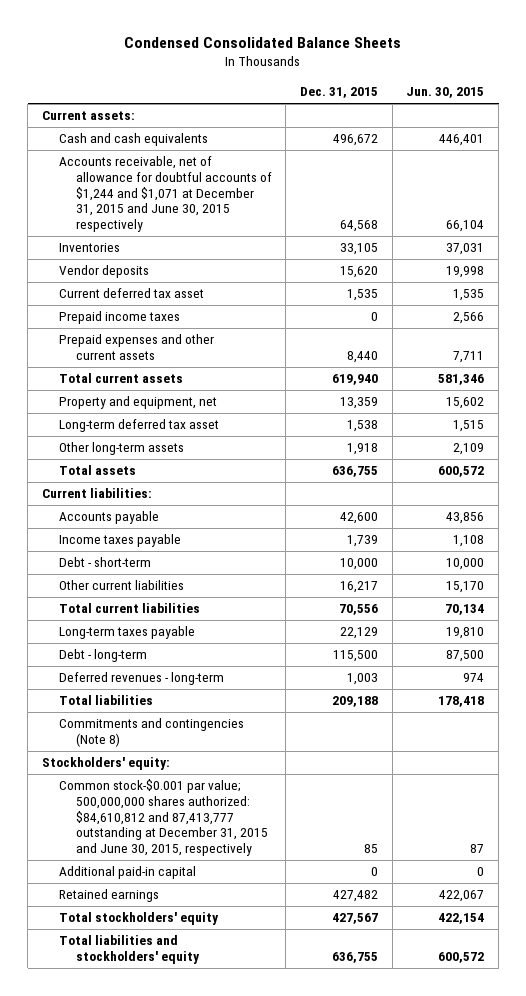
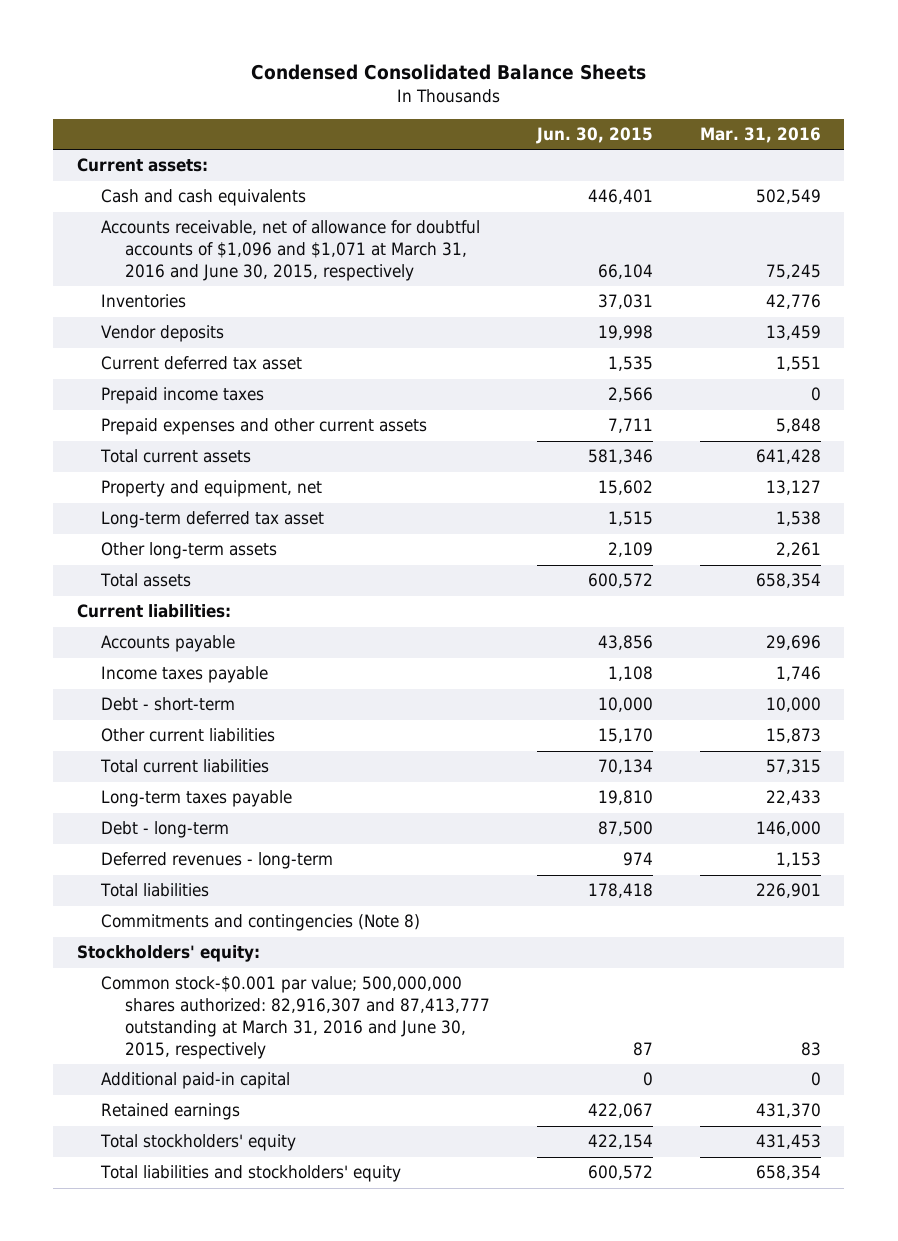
[300,87,379,99] Dec. 31, 2015 -> none
none -> [699,127,821,144] Mar. 31, 2016
[58,156,272,233] Accounts receivable, net of allowance for doubtful accounts of $1,244 and $1,071 at December 31, 2015 and June 30, 2015 respectively -> [100,220,480,281] Accounts receivable, net of allowance for doubtful accounts of $1,096 and $1,071 at March 31, 2016 and June 30, 2015, respectively
[58,779,268,857] Common stock-$0.001 par value; 500,000,000 shares authorized: $84,610,812 and 87,413,777 outstanding at December 31, 2015 and June 30, 2015, respectively -> [100,976,491,1059] Common stock-$0.001 par value; 500,000,000 shares authorized: 82,916,307 and 87,413,777 outstanding at March 31, 2016 and June 30, 2015, respectively

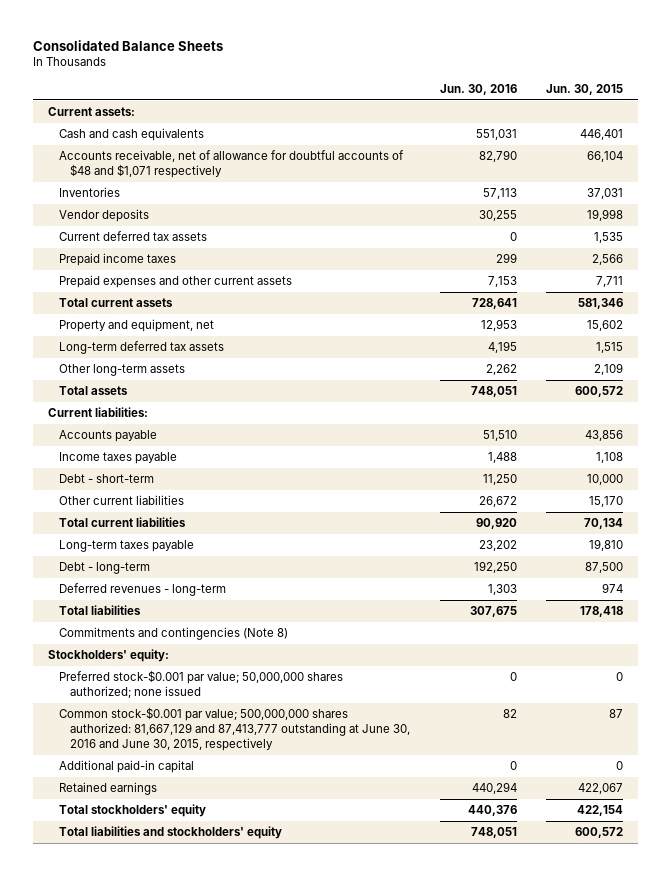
[250,64,646,81] Condensed Consolidated Balance Sheets -> [33,39,224,51] Consolidated Balance Sheets
[699,127,821,144] Mar. 31, 2016 -> none
none -> [439,84,517,96] Jun. 30, 2016
[100,220,480,281] Accounts receivable, net of allowance for doubtful accounts of $1,096 and $1,071 at March 31, 2016 and June 30, 2015, respectively -> [58,150,404,179] Accounts receivable, net of allowance for doubtful accounts of $48 and $1,071 respectively
[100,356,302,371] Current deferred tax asset -> [58,231,207,242] Current deferred tax assets
[100,511,324,529] Long-term deferred tax asset -> [58,341,224,355] Long-term deferred tax assets
none -> [58,670,343,700] Preferred stock-$0.001 par value; 50,000,000 shares authorized; none issued
[100,976,491,1059] Common stock-$0.001 par value; 500,000,000 shares authorized: 82,916,307 and 87,413,777 outstanding at March 31, 2016 and June 30, 2015, respectively -> [58,707,411,751] Common stock-$0.001 par value; 500,000,000 shares authorized: 81,667,129 and 87,413,777 outstanding at June 30, 2016 and June 30, 2015, respectively

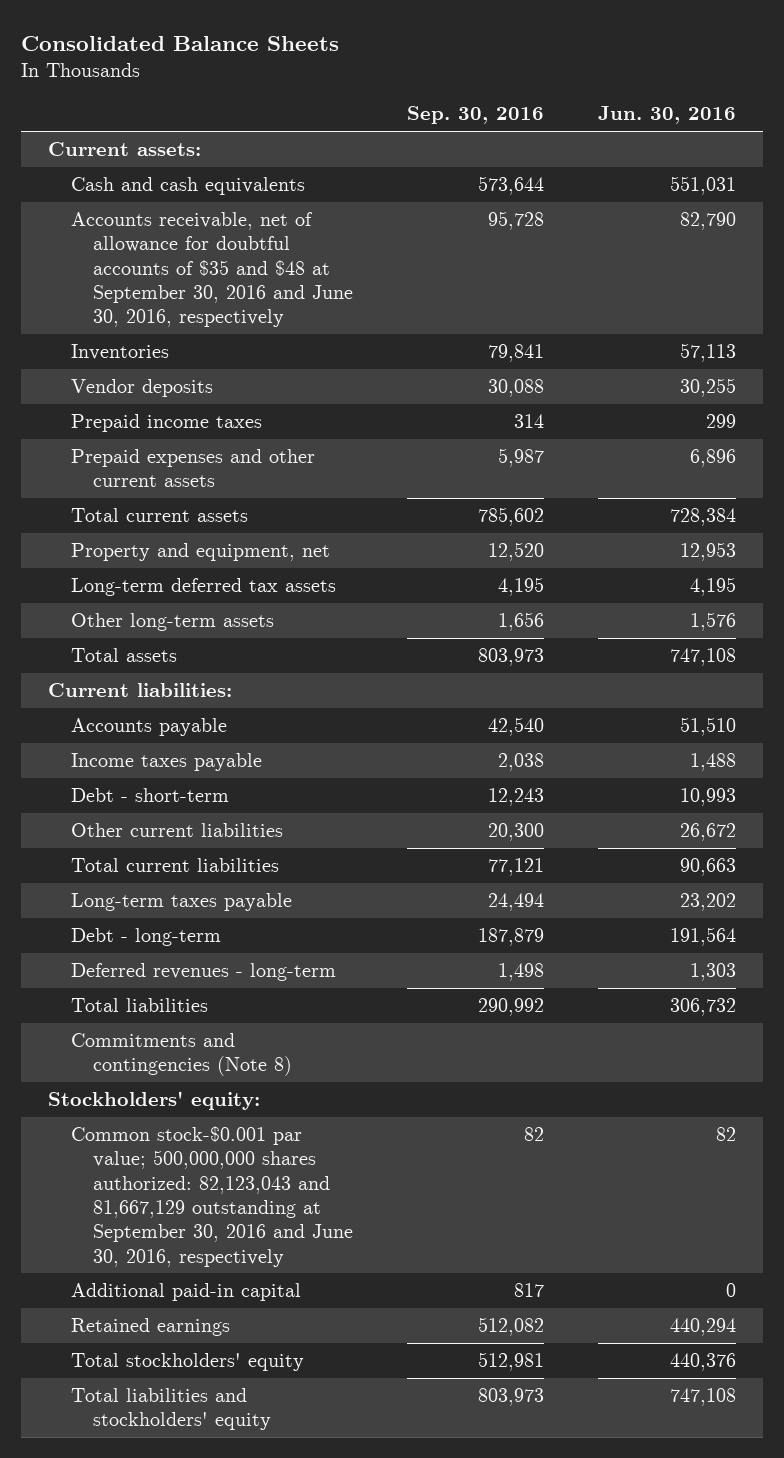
[546,84,624,96] Jun. 30, 2015 -> none
none -> [407,106,545,125] Sep. 30, 2016
[58,150,404,179] Accounts receivable, net of allowance for doubtful accounts of $48 and $1,071 respectively -> [70,212,353,328] Accounts receivable, net of allowance for doubtful accounts of $35 and $48 at September 30, 2016 and June 30, 2016, respectively
[58,231,207,242] Current deferred tax assets -> none
[487,276,517,288] 7,153 -> [690,449,737,468] 6,896
[471,298,517,310] 728,641 -> [670,508,737,527] 728,384
[485,364,517,376] 2,262 -> [690,612,737,632] 1,576
[470,386,517,398] 748,051 -> [670,648,737,667] 747,108
[482,474,517,486] 11,250 -> [680,788,737,807] 10,993
[475,518,517,530] 90,920 -> [680,858,737,877] 90,663
[473,561,517,574] 192,250 -> [670,927,737,947] 191,564
[469,606,517,618] 307,675 -> [670,998,737,1017] 306,732
[58,670,343,700] Preferred stock-$0.001 par value; 50,000,000 shares authorized; none issued -> none
[58,707,411,751] Common stock-$0.001 par value; 500,000,000 shares authorized: 81,667,129 and 87,413,777 outstanding at June 30, 2016 and June 30, 2015, respectively -> [70,1126,353,1267] Common stock-$0.001 par value; 500,000,000 shares authorized: 82,123,043 and 81,667,129 outstanding at September 30, 2016 and June 30, 2016, respectively
[470,827,517,839] 748,051 -> [670,1388,737,1407] 747,108

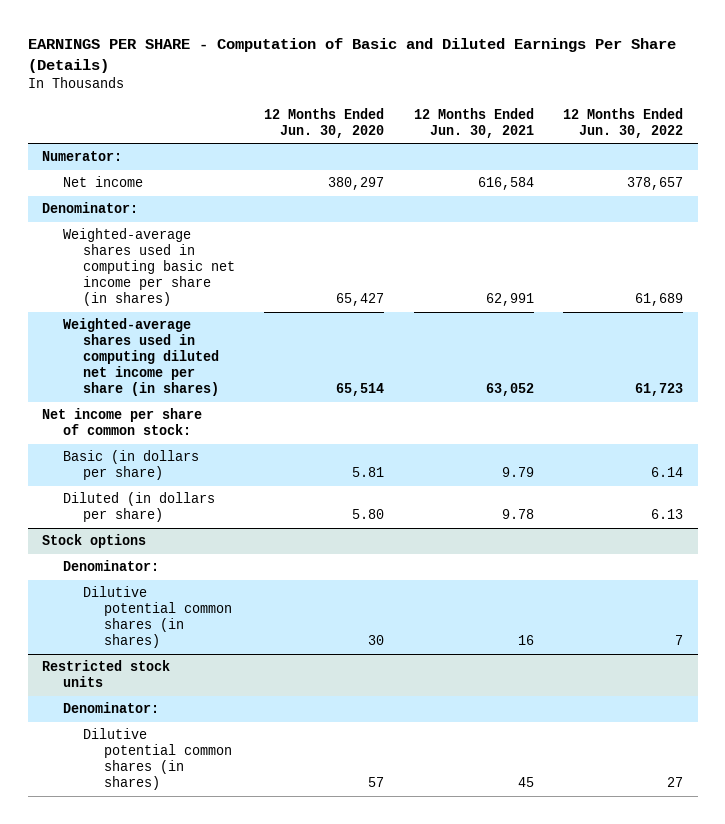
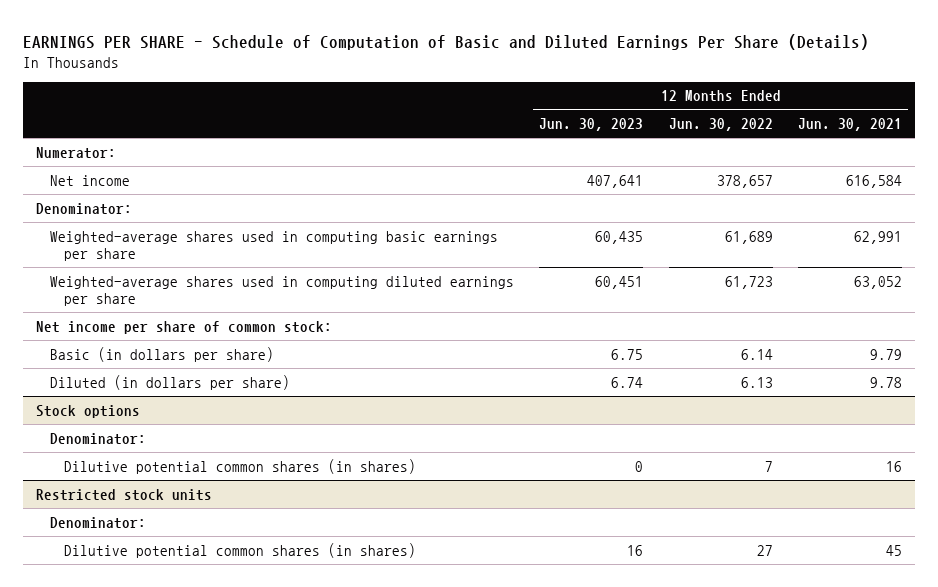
[27,37,676,73] EARNINGS PER SHARE - Computation of Basic and Diluted Earnings Per Share (Details) -> [23,33,870,50] EARNINGS PER SHARE - Schedule of Computation of Basic and Diluted Earnings Per Share (Details)
[264,107,385,138] 12 Months Ended Jun. 30, 2020 -> none
none -> [539,118,644,132] Jun. 30, 2023
[62,228,236,307] Weighted-average shares used in computing basic net income per share (in shares) -> [49,230,498,262] Weighted-average shares used in computing basic earnings per share
[62,318,220,397] Weighted-average shares used in computing diluted net income per share (in shares) -> [49,275,514,307] Weighted-average shares used in computing diluted earnings per share

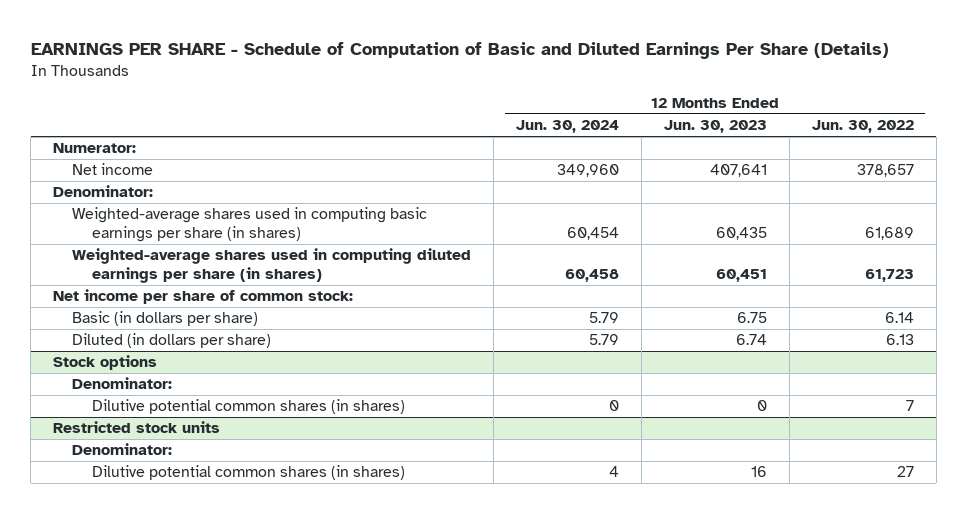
[798,118,903,132] Jun. 30, 2021 -> none
none -> [516,120,620,134] Jun. 30, 2024
[49,230,498,262] Weighted-average shares used in computing basic earnings per share -> [72,207,428,242] Weighted-average shares used in computing basic earnings per share (in shares)
[49,275,514,307] Weighted-average shares used in computing diluted earnings per share -> [72,248,472,283] Weighted-average shares used in computing diluted earnings per share (in shares)

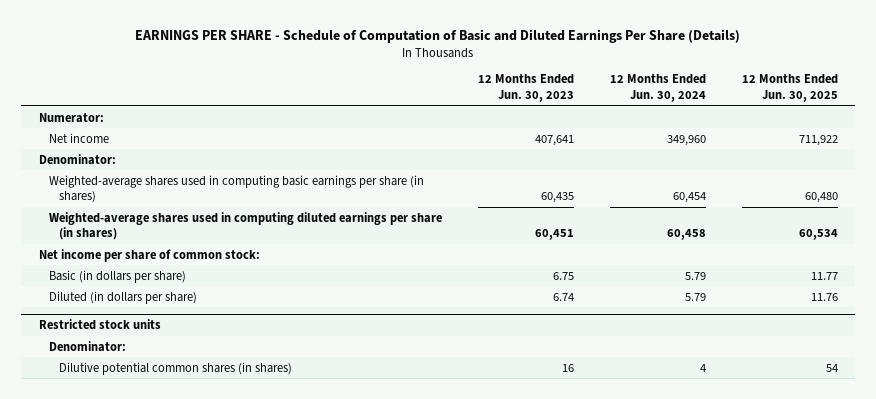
[811,120,914,134] Jun. 30, 2022 -> none
none -> [741,74,838,103] 12 Months Ended Jun. 30, 2025
[53,355,158,371] Stock options -> none
[72,377,173,390] Denominator: -> none
[91,399,405,415] Dilutive potential common shares (in shares) -> none

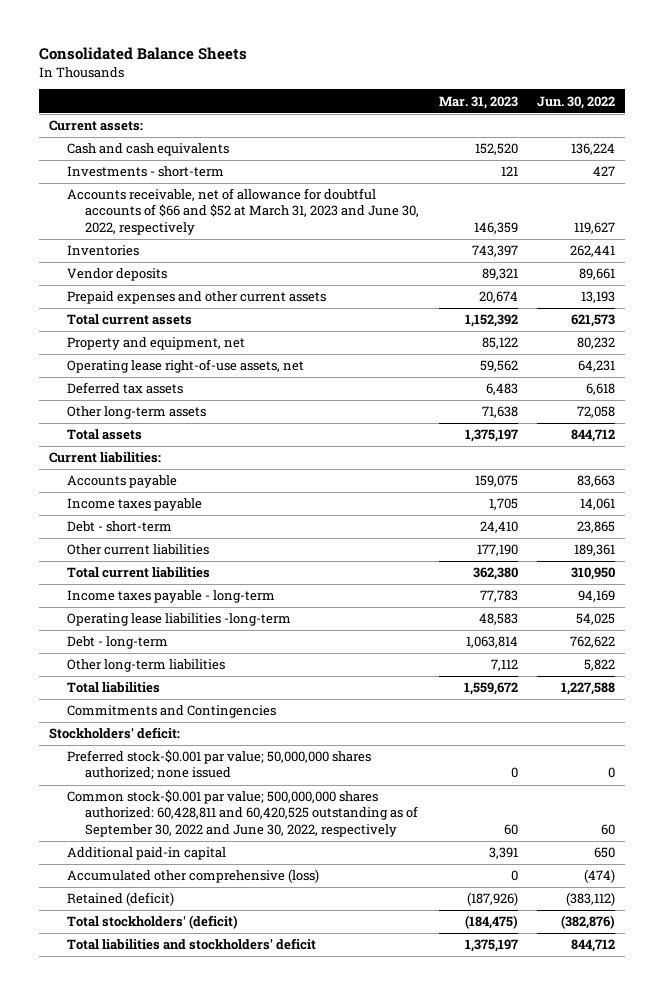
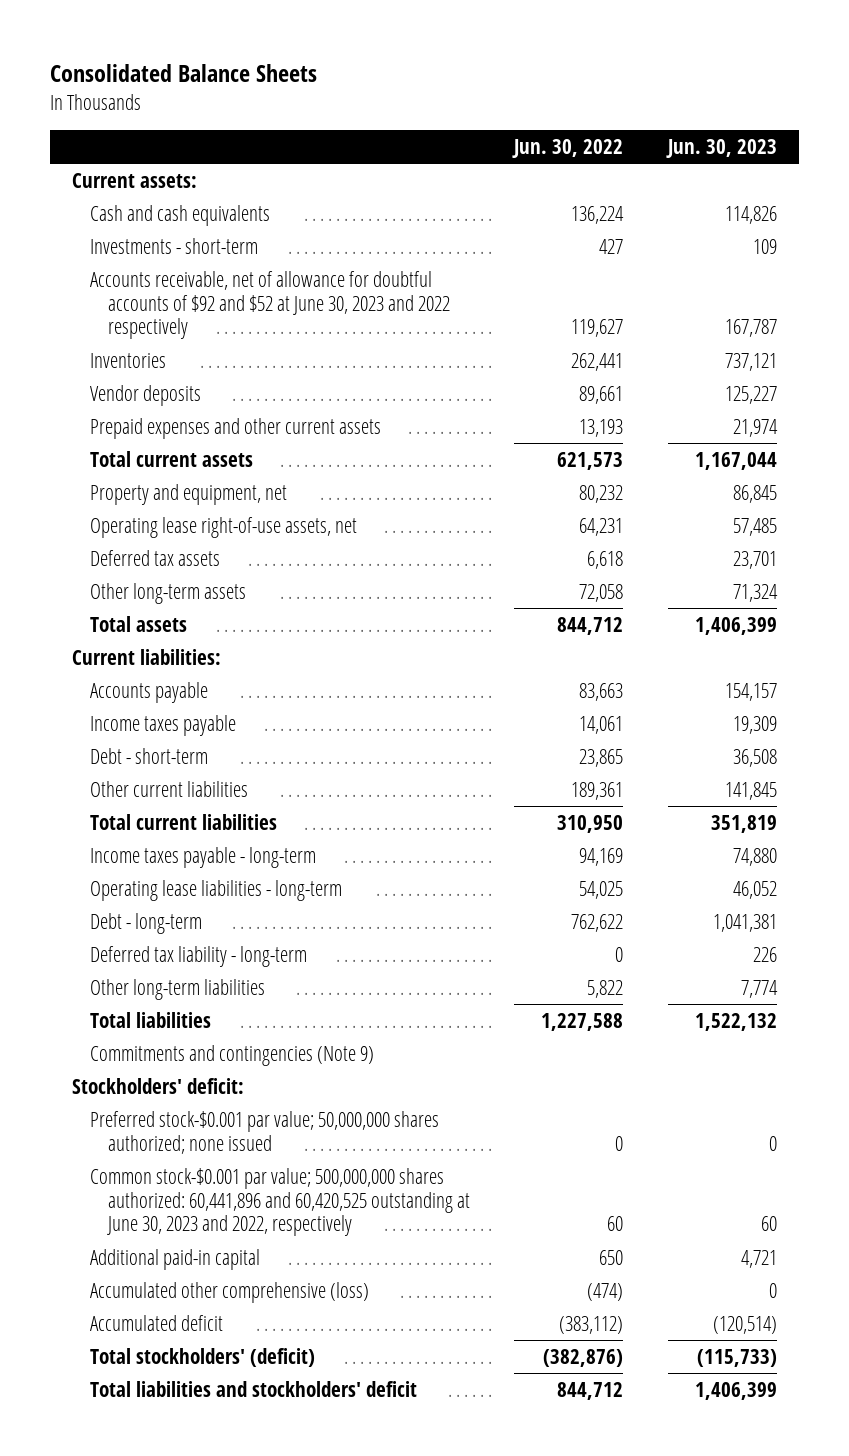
[438,95,518,109] Mar. 31, 2023 -> none
none -> [665,139,777,159] Jun. 30, 2023
[67,188,419,235] Accounts receivable, net of allowance for doubtful accounts of $66 and $52 at March 31, 2023 and June 30, 2022, respectively -> [90,270,450,340] Accounts receivable, net of allowance for doubtful accounts of $92 and $52 at June 30, 2023 and 2022 respectively
[67,613,292,627] Operating lease liabilities -long-term -> [90,879,343,901] Operating lease liabilities - long-term
none -> [90,945,308,967] Deferred tax liability - long-term
[67,705,277,719] Commitments and Contingencies -> [90,1044,375,1066] Commitments and contingencies (Note 9)
[67,790,418,837] Common stock-$0.001 par value; 500,000,000 shares authorized: 60,428,811 and 60,420,525 outstanding as of September 30, 2022 and June 30, 2022, respectively -> [90,1167,470,1237] Common stock-$0.001 par value; 500,000,000 shares authorized: 60,441,896 and 60,420,525 outstanding at June 30, 2023 and 2022, respectively
[67,892,175,907] Retained (deficit) -> [90,1314,224,1331] Accumulated deficit

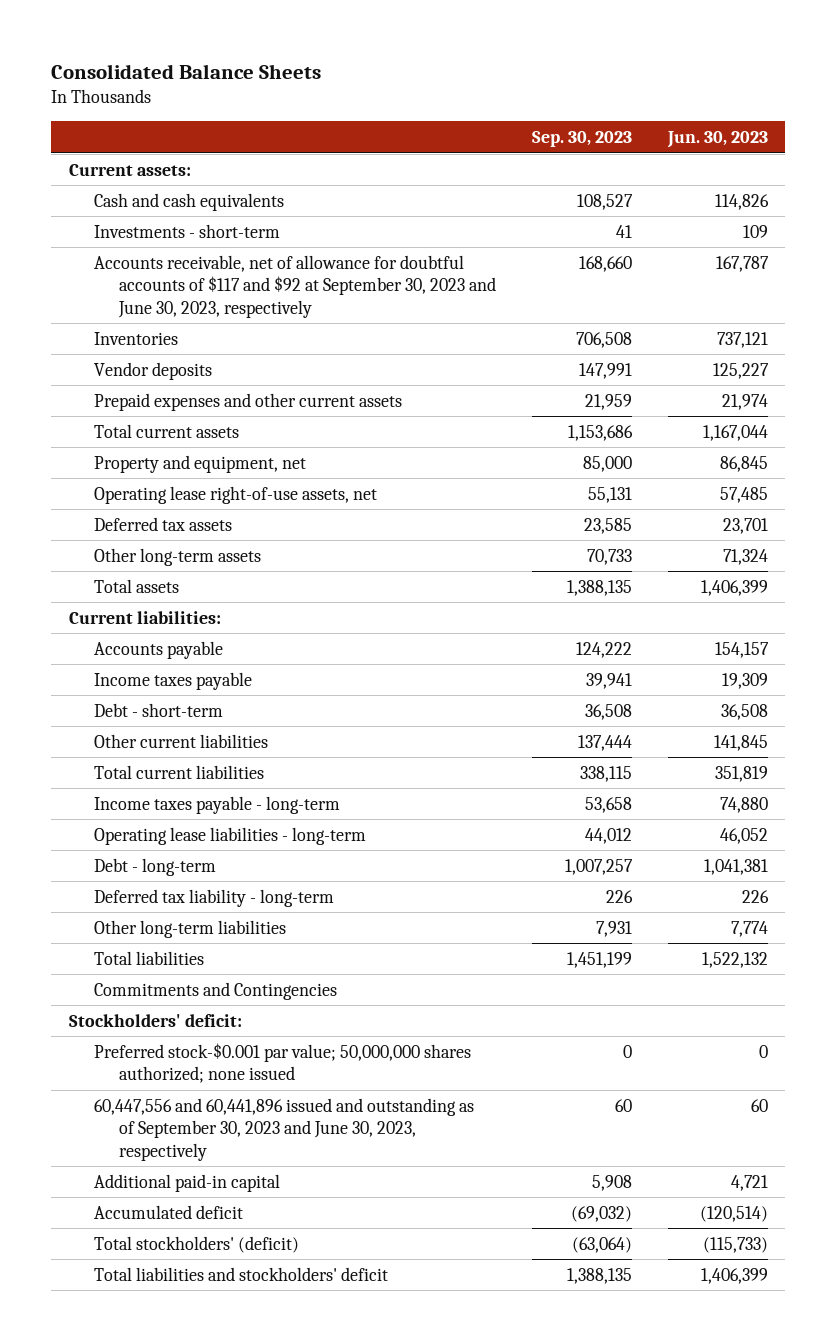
[512,139,624,159] Jun. 30, 2022 -> none
none -> [531,131,632,148] Sep. 30, 2023
[90,270,450,340] Accounts receivable, net of allowance for doubtful accounts of $92 and $52 at June 30, 2023 and 2022 respectively -> [94,254,497,318] Accounts receivable, net of allowance for doubtful accounts of $117 and $92 at September 30, 2023 and June 30, 2023, respectively
[90,1044,375,1066] Commitments and contingencies (Note 9) -> [94,981,338,1000] Commitments and Contingencies
[90,1167,470,1237] Common stock-$0.001 par value; 500,000,000 shares authorized: 60,441,896 and 60,420,525 outstanding at June 30, 2023 and 2022, respectively -> [94,1097,475,1161] 60,447,556 and 60,441,896 issued and outstanding as of September 30, 2023 and June 30, 2023, respectively
[90,1281,370,1303] Accumulated other comprehensive (loss) -> none

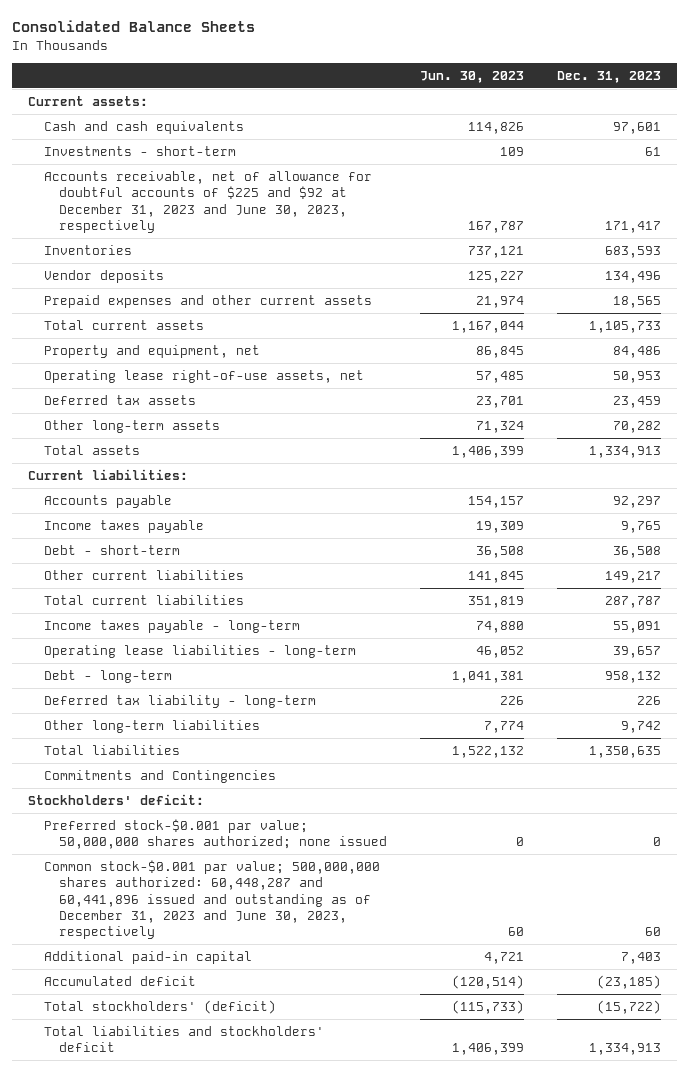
[531,131,632,148] Sep. 30, 2023 -> none
none -> [556,70,661,83] Dec. 31, 2023
[94,254,497,318] Accounts receivable, net of allowance for doubtful accounts of $117 and $92 at September 30, 2023 and June 30, 2023, respectively -> [43,170,372,233] Accounts receivable, net of allowance for doubtful accounts of $225 and $92 at December 31, 2023 and June 30, 2023, respectively
[94,1097,475,1161] 60,447,556 and 60,441,896 issued and outstanding as of September 30, 2023 and June 30, 2023, respectively -> [43,859,380,940] Common stock-$0.001 par value; 500,000,000 shares authorized: 60,448,287 and 60,441,896 issued and outstanding as of December 31, 2023 and June 30, 2023, respectively

